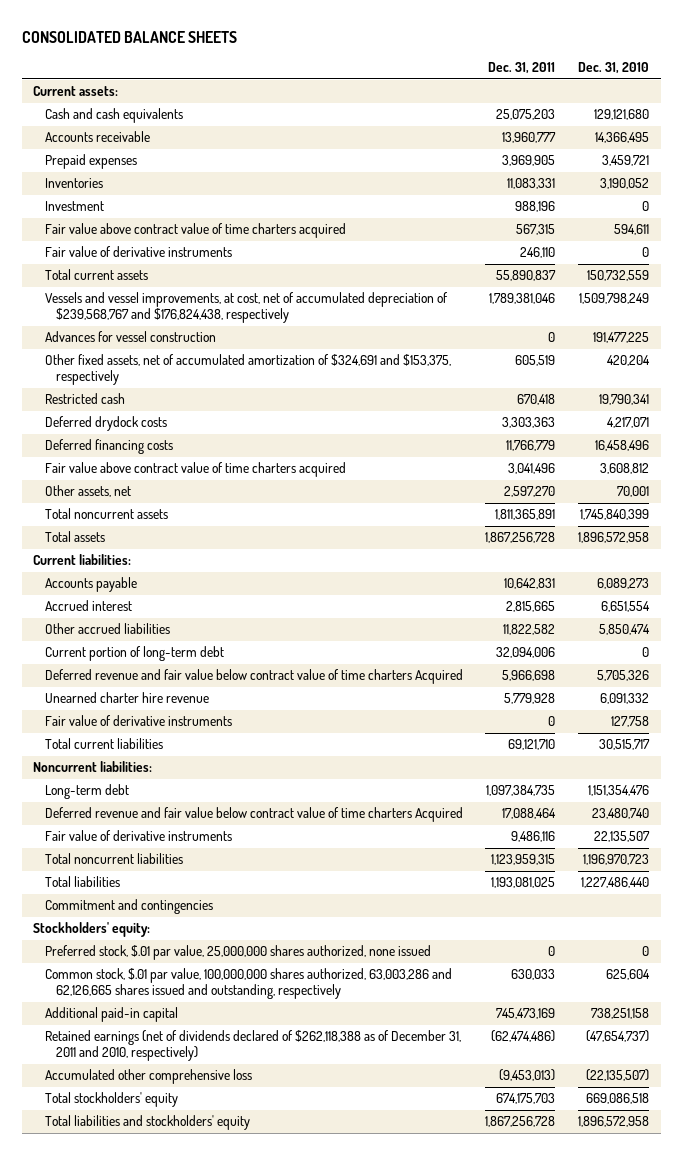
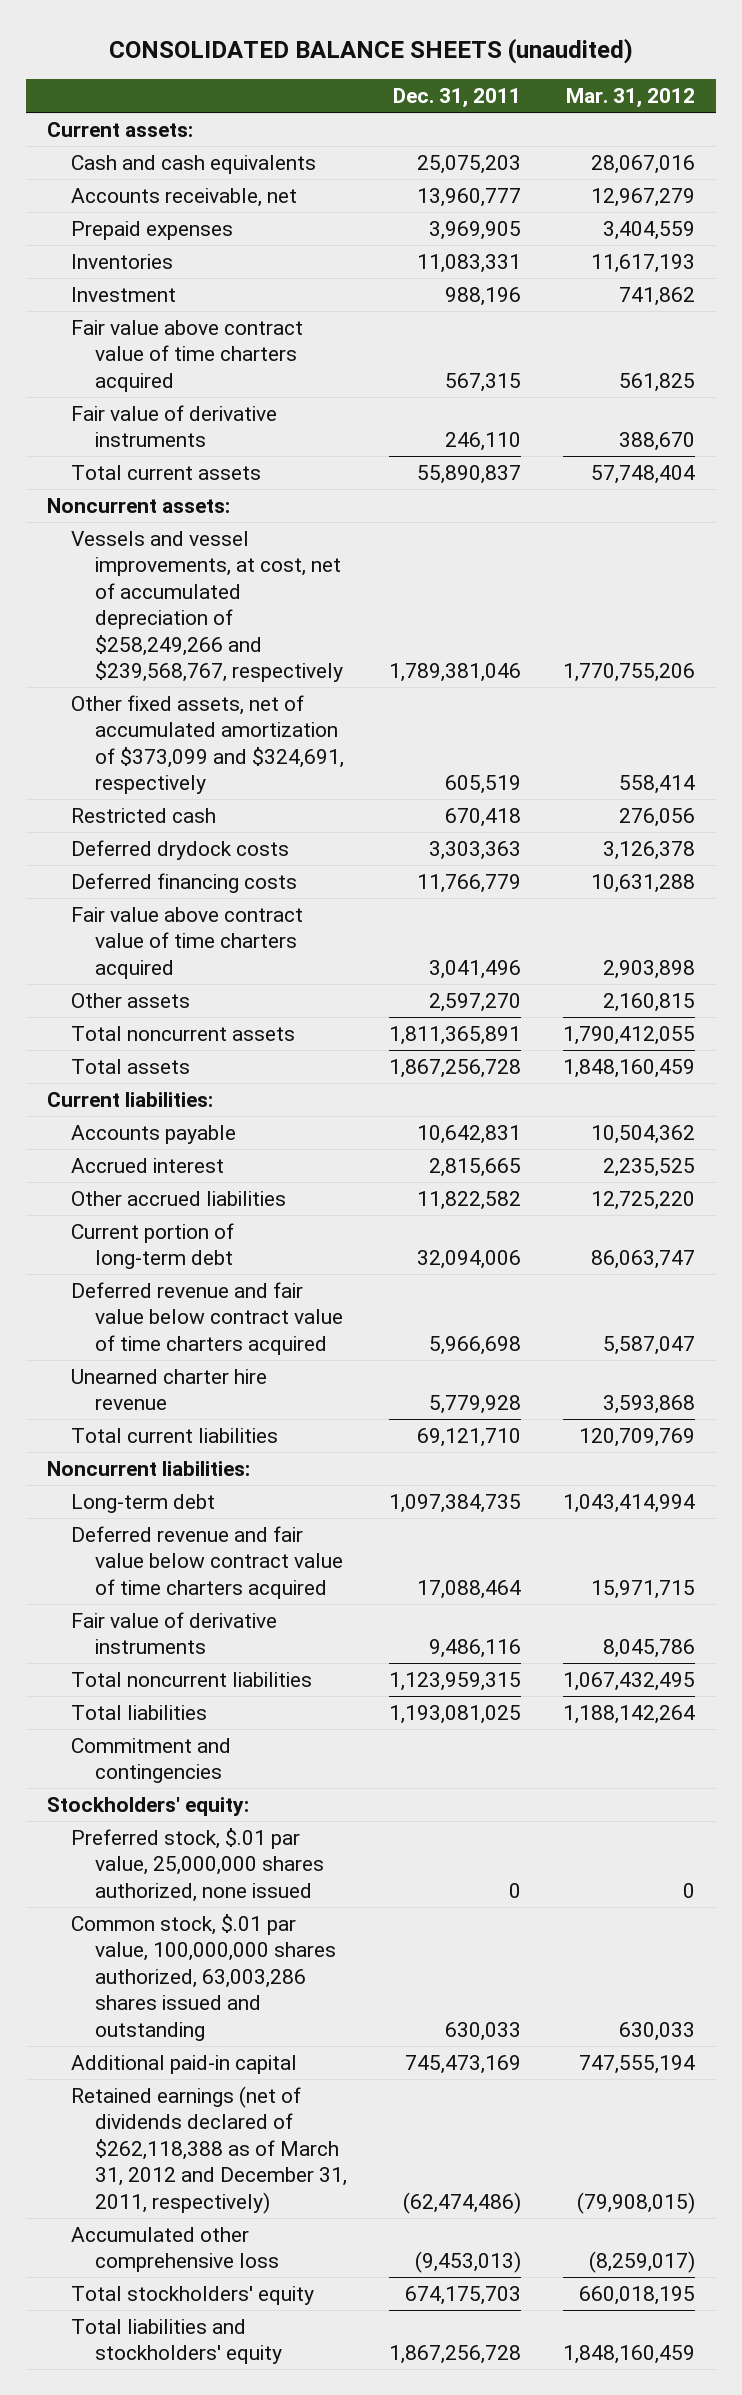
[21,30,237,43] CONSOLIDATED BALANCE SHEETS -> [109,38,634,65] CONSOLIDATED BALANCE SHEETS (unaudited)
[578,62,650,75] Dec. 31, 2010 -> none
none -> [566,88,696,109] Mar. 31, 2012
[44,131,150,143] Accounts receivable -> [71,187,298,207] Accounts receivable, net
[44,331,216,343] Advances for vessel construction -> none
none -> [46,497,230,513] Noncurrent assets:
[44,292,448,324] Vessels and vessel improvements, at cost, net of accumulated depreciation of $239,568,767 and $176,824,438, respectively -> [71,530,344,683] Vessels and vessel improvements, at cost, net of accumulated depreciation of $258,249,266 and $239,568,767, respectively
[44,354,451,386] Other fixed assets, net of accumulated amortization of $324,691 and $153,375, respectively -> [71,694,345,795] Other fixed assets, net of accumulated amortization of $373,099 and $324,691, respectively
[44,485,131,498] Other assets, net -> [71,992,191,1008] Other assets
[44,669,463,685] Deferred revenue and fair value below contract value of time charters Acquired -> [71,1281,344,1355] Deferred revenue and fair value below contract value of time charters acquired
[44,715,232,727] Fair value of derivative instruments -> none
[44,807,463,823] Deferred revenue and fair value below contract value of time charters Acquired -> [71,1525,344,1599] Deferred revenue and fair value below contract value of time charters acquired
[44,968,452,1000] Common stock, $.01 par value, 100,000,000 shares authorized, 63,003,286 and 62,126,665 shares issued and outstanding, respectively -> [71,1913,337,2041] Common stock, $.01 par value, 100,000,000 shares authorized, 63,003,286 shares issued and outstanding
[44,1030,461,1062] Retained earnings (net of dividends declared of $262,118,388 as of December 31, 2011 and 2010, respectively) -> [71,2085,348,2214] Retained earnings (net of dividends declared of $262,118,388 as of March 31, 2012 and December 31, 2011, respectively)

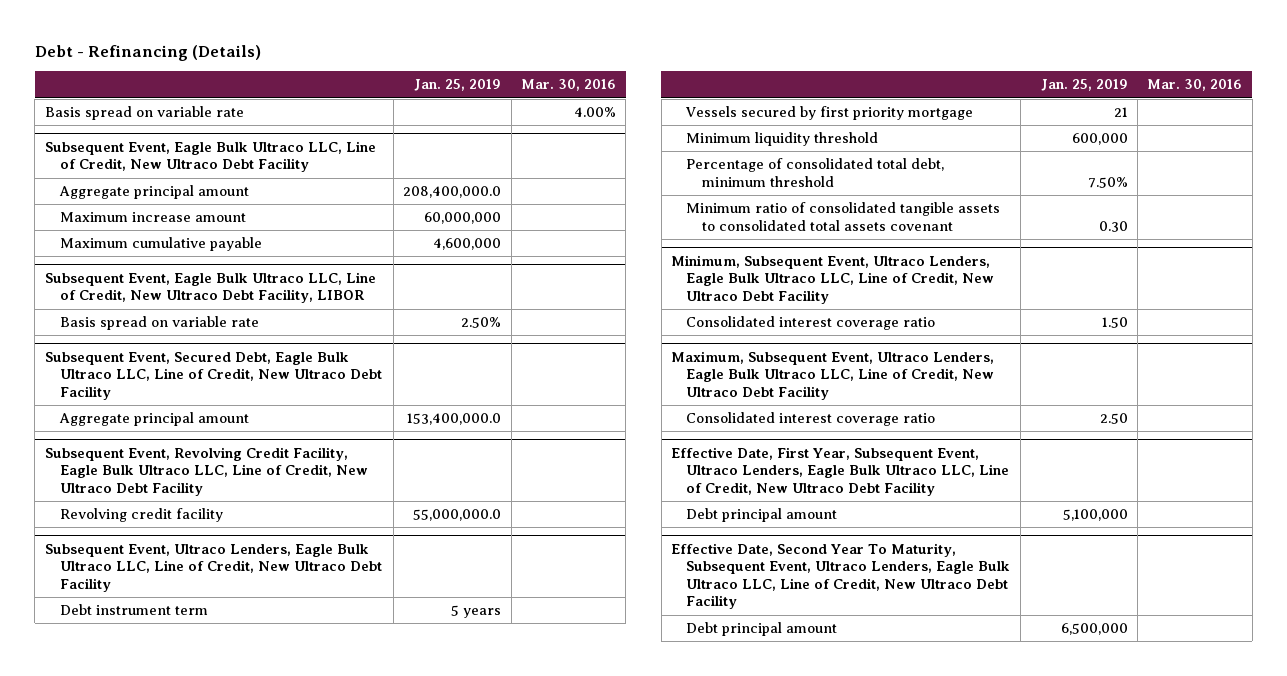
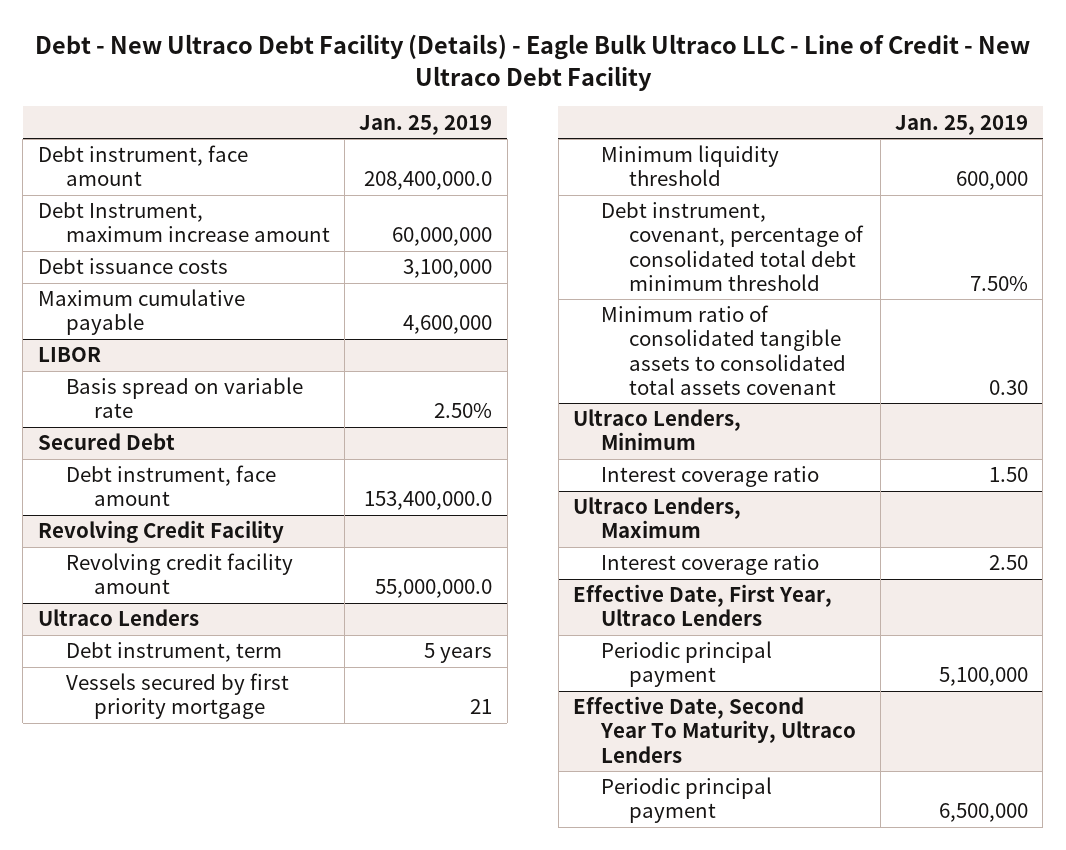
[34,45,261,62] Debt - Refinancing (Details) -> [34,34,1030,91] Debt - New Ultraco Debt Facility (Details) - Eagle Bulk Ultraco LLC - Line of Credit - New Ultraco Debt Facility
[520,79,616,92] Mar. 30, 2016 -> none
[44,106,244,121] Basis spread on variable rate -> none
[44,140,376,173] Subsequent Event, Eagle Bulk Ultraco LLC, Line of Credit, New Ultraco Debt Facility -> none
[58,185,249,200] Aggregate principal amount -> [37,145,248,187] Debt instrument, face amount
[59,212,246,223] Maximum increase amount -> [37,202,330,243] Debt Instrument, maximum increase amount
none -> [37,258,228,275] Debt issuance costs
[44,271,376,304] Subsequent Event, Eagle Bulk Ultraco LLC, Line of Credit, New Ultraco Debt Facility, LIBOR -> none
none -> [37,347,101,363] LIBOR
[44,351,382,400] Subsequent Event, Secured Debt, Eagle Bulk Ultraco LLC, Line of Credit, New Ultraco Debt Facility -> none
[44,446,368,496] Subsequent Event, Revolving Credit Facility, Eagle Bulk Ultraco LLC, Line of Credit, New Ultraco Debt Facility -> none
[44,543,382,592] Subsequent Event, Ultraco Lenders, Eagle Bulk Ultraco LLC, Line of Credit, New Ultraco Debt Facility -> none
none -> [37,433,175,451] Secured Debt
[58,412,249,427] Aggregate principal amount -> [65,465,276,507] Debt instrument, face amount
none -> [37,520,284,544] Revolving Credit Facility
[59,508,223,523] Revolving credit facility -> [65,553,293,595] Revolving credit facility amount
none -> [37,609,199,627] Ultraco Lenders
[59,604,208,616] Debt instrument term -> [65,642,282,663] Debt instrument, term
[686,158,945,187] Percentage of consolidated total debt, minimum threshold -> [601,202,865,291] Debt instrument, covenant, percentage of consolidated total debt minimum threshold
[671,254,995,304] Minimum, Subsequent Event, Ultraco Lenders, Eagle Bulk Ultraco LLC, Line of Credit, New Ultraco Debt Facility -> none
[671,350,995,400] Maximum, Subsequent Event, Ultraco Lenders, Eagle Bulk Ultraco LLC, Line of Credit, New Ultraco Debt Facility -> none
[671,446,1010,496] Effective Date, First Year, Subsequent Event, Ultraco Lenders, Eagle Bulk Ultraco LLC, Line of Credit, New Ultraco Debt Facility -> none
[671,542,1011,610] Effective Date, Second Year To Maturity, Subsequent Event, Ultraco Lenders, Eagle Bulk Ultraco LLC, Line of Credit, New Ultraco Debt Facility -> none
none -> [573,409,742,451] Ultraco Lenders, Minimum
[686,316,936,331] Consolidated interest coverage ratio -> [601,466,820,488] Interest coverage ratio
none -> [573,497,742,539] Ultraco Lenders, Maximum
[686,412,936,427] Consolidated interest coverage ratio -> [601,554,820,576] Interest coverage ratio
none -> [573,584,833,627] Effective Date, First Year, Ultraco Lenders
[686,508,838,523] Debt principal amount -> [601,641,773,688] Periodic principal payment
none -> [573,696,857,763] Effective Date, Second Year To Maturity, Ultraco Lenders
[686,622,838,637] Debt principal amount -> [601,777,773,824] Periodic principal payment

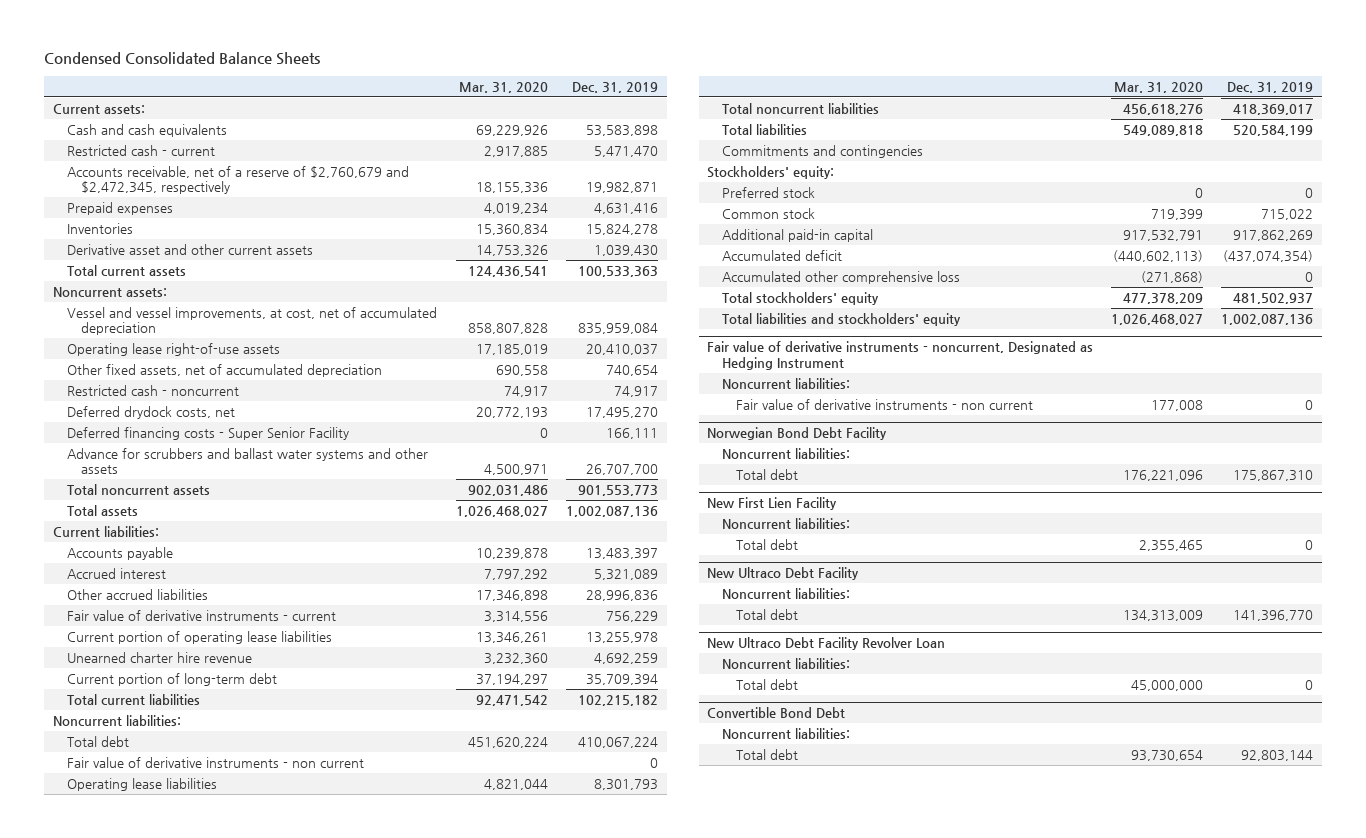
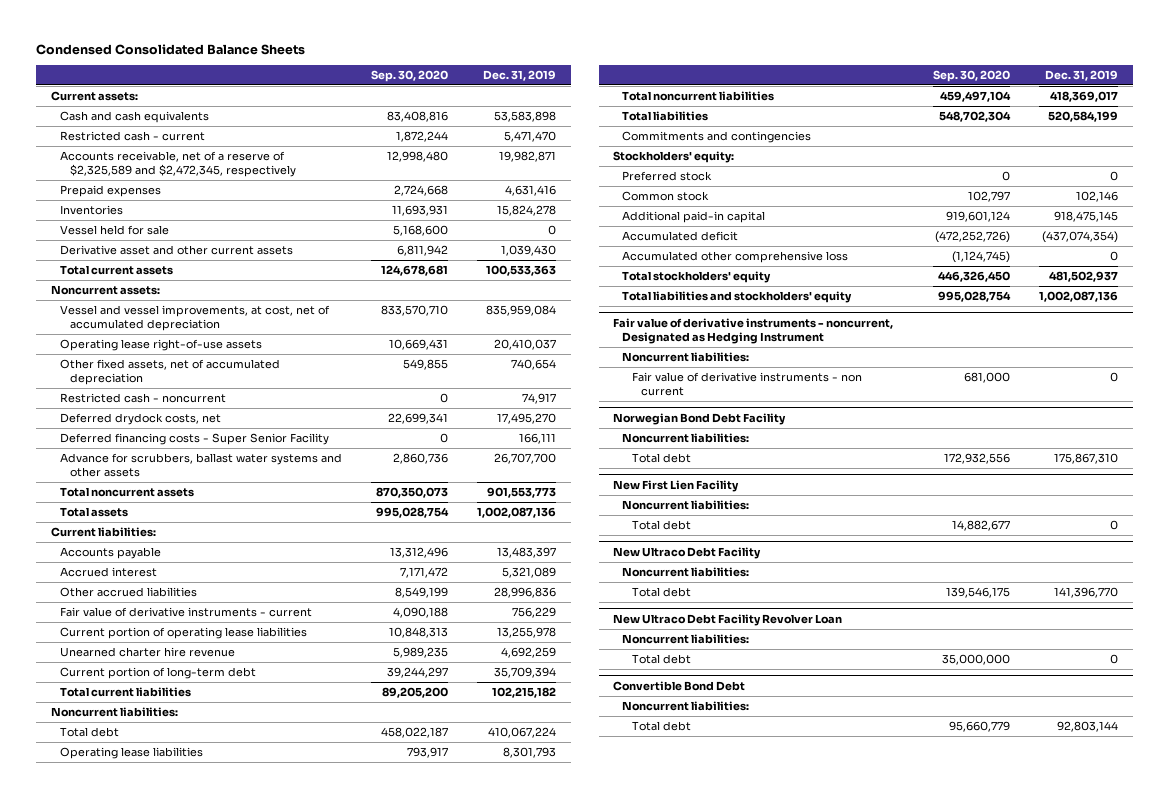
[459,81,549,93] Mar. 31, 2020 -> none
none -> [371,69,449,82] Sep. 30, 2020
[66,165,409,194] Accounts receivable, net of a reserve of $2,760,679 and $2,472,345, respectively -> [60,151,296,178] Accounts receivable, net of a reserve of $2,325,589 and $2,472,345, respectively
none -> [60,225,170,236] Vessel held for sale
[66,447,428,474] Advance for scrubbers and ballast water systems and other assets -> [60,453,343,478] Advance for scrubbers, ballast water systems and other assets
[66,756,364,768] Fair value of derivative instruments - non current -> none
[1260,208,1313,220] 715,022 -> [1076,191,1119,203] 102,146
[1232,229,1313,241] 917,862,269 -> [1054,211,1119,223] 918,475,145

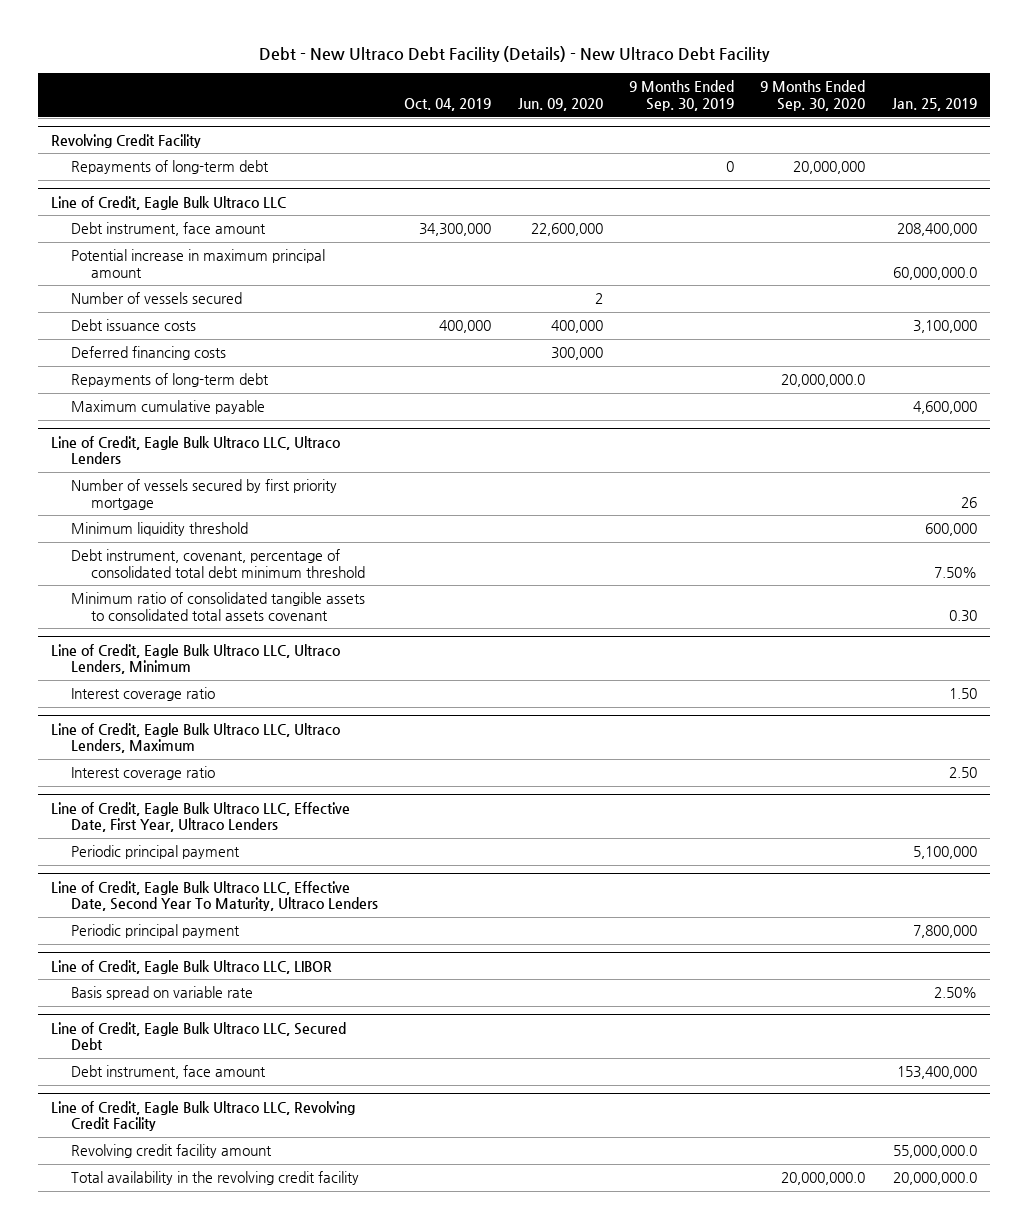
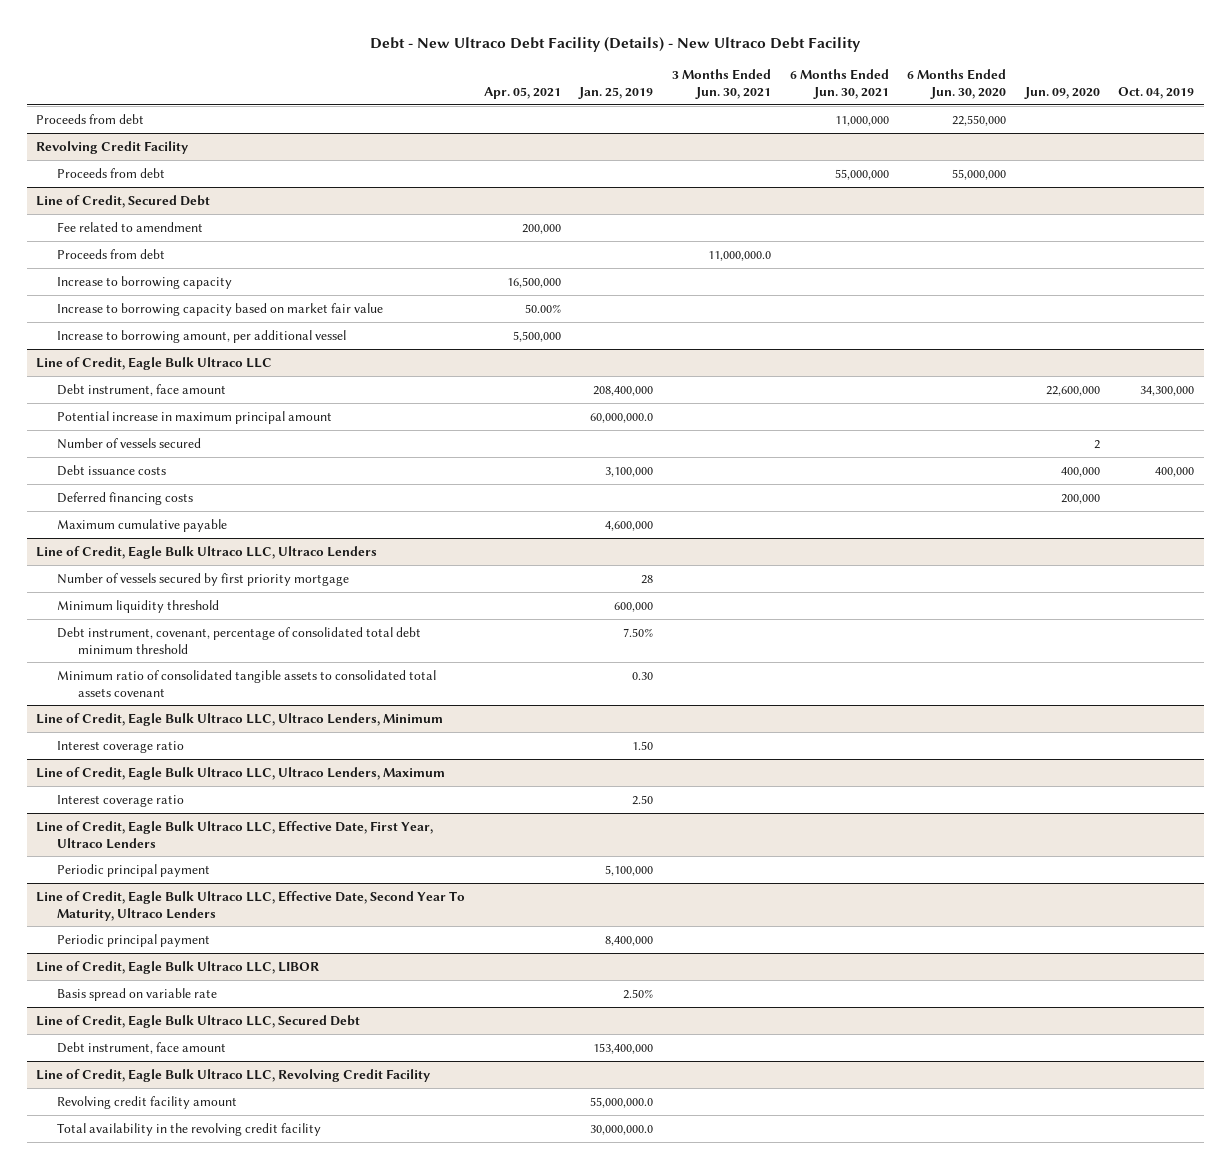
[628,80,734,112] 9 Months Ended Sep. 30, 2019 -> none
[760,80,866,112] 9 Months Ended Sep. 30, 2020 -> none
none -> [483,86,561,99] Apr. 05, 2021
none -> [672,69,772,99] 3 Months Ended Jun. 30, 2021
none -> [789,69,889,99] 6 Months Ended Jun. 30, 2021
none -> [907,69,1007,99] 6 Months Ended Jun. 30, 2020
none -> [36,113,145,124] Proceeds from debt
[71,160,270,175] Repayments of long-term debt -> none
none -> [56,167,165,178] Proceeds from debt
none -> [36,194,211,208] Line of Credit, Secured Debt
none -> [56,221,203,232] Fee related to amendment
none -> [56,248,165,259] Proceeds from debt
none -> [56,275,232,289] Increase to borrowing capacity
none -> [56,302,383,316] Increase to borrowing capacity based on market fair value
none -> [56,329,346,343] Increase to borrowing amount, per additional vessel
[71,373,270,388] Repayments of long-term debt -> none
[550,347,603,361] 300,000 -> [1060,493,1100,504] 200,000
[960,496,977,508] 26 -> [641,574,654,584] 28
[912,925,977,939] 7,800,000 -> [605,935,654,946] 8,400,000
[892,1172,977,1186] 20,000,000.0 -> [590,1124,654,1135] 30,000,000.0

